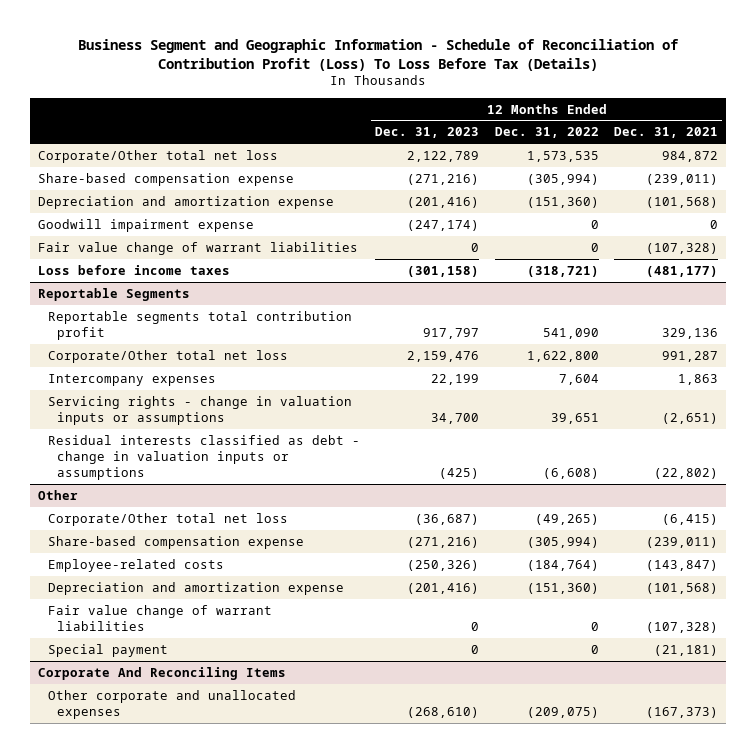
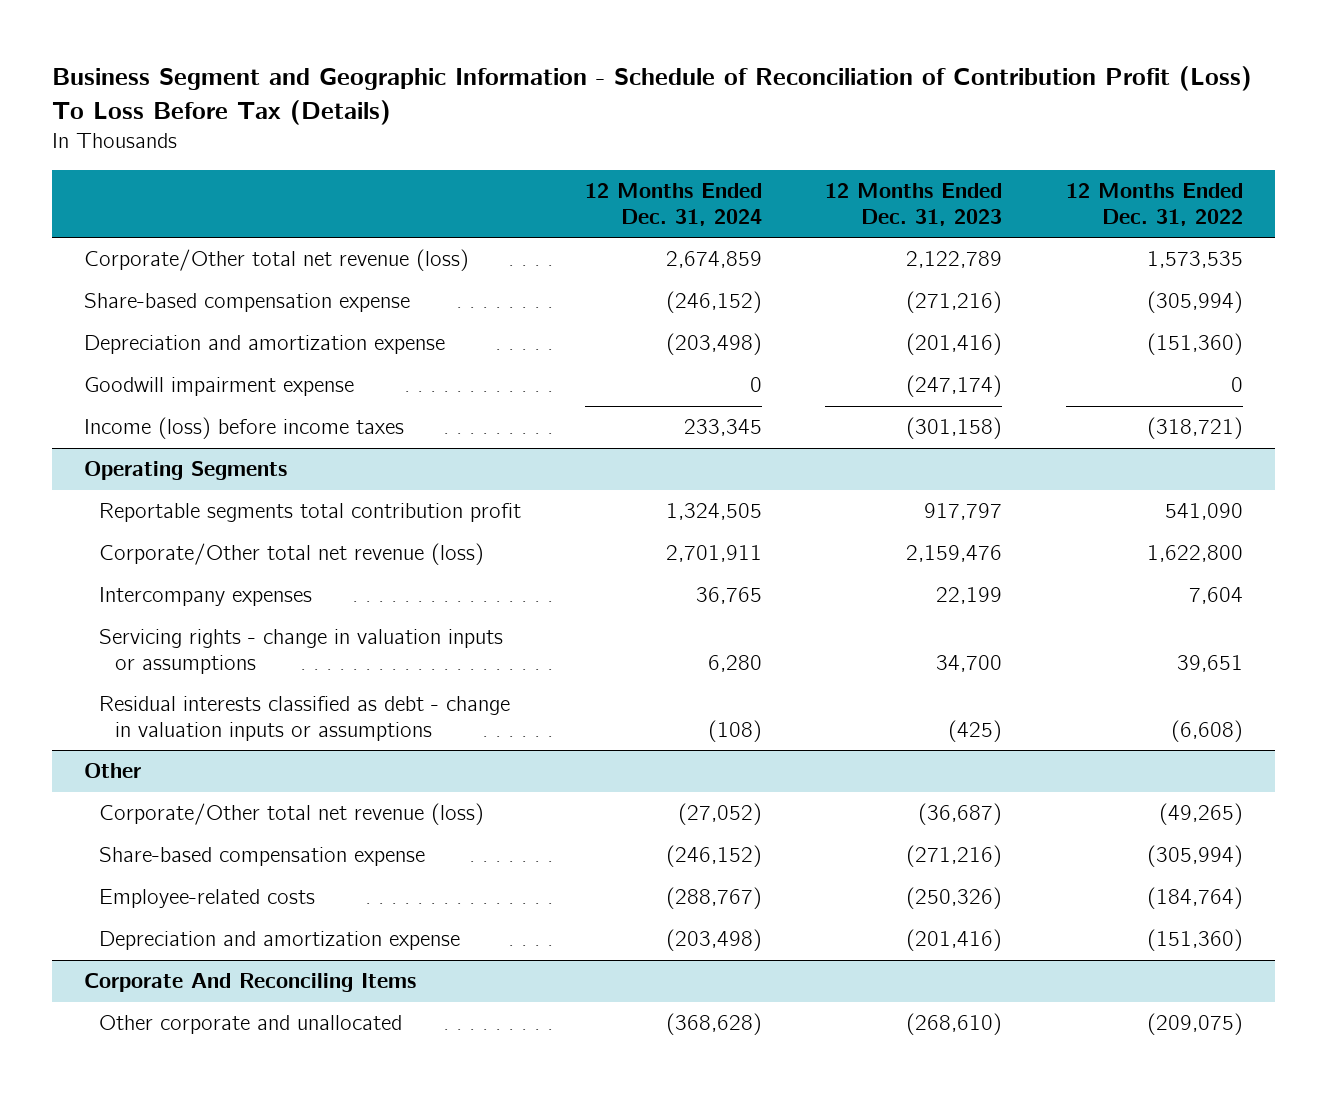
[613,127,718,139] Dec. 31, 2021 -> none
none -> [584,183,762,227] 12 Months Ended Dec. 31, 2024
[38,149,279,163] Corporate/Other total net loss -> [83,249,469,272] Corporate/Other total net revenue (loss)
[38,241,359,255] Fair value change of warrant liabilities -> none
[38,264,231,275] Loss before income taxes -> [83,417,404,440] Income (loss) before income taxes
[38,287,191,301] Reportable Segments -> [83,461,287,481] Operating Segments
[47,349,288,363] Corporate/Other total net loss -> [99,543,485,566] Corporate/Other total net revenue (loss)
[47,512,288,526] Corporate/Other total net loss -> [99,803,485,826] Corporate/Other total net revenue (loss)
[47,604,272,631] Fair value change of warrant liabilities -> none
[47,643,168,657] Special payment -> none
[47,689,296,719] Other corporate and unallocated expenses -> [99,1015,403,1035] Other corporate and unallocated

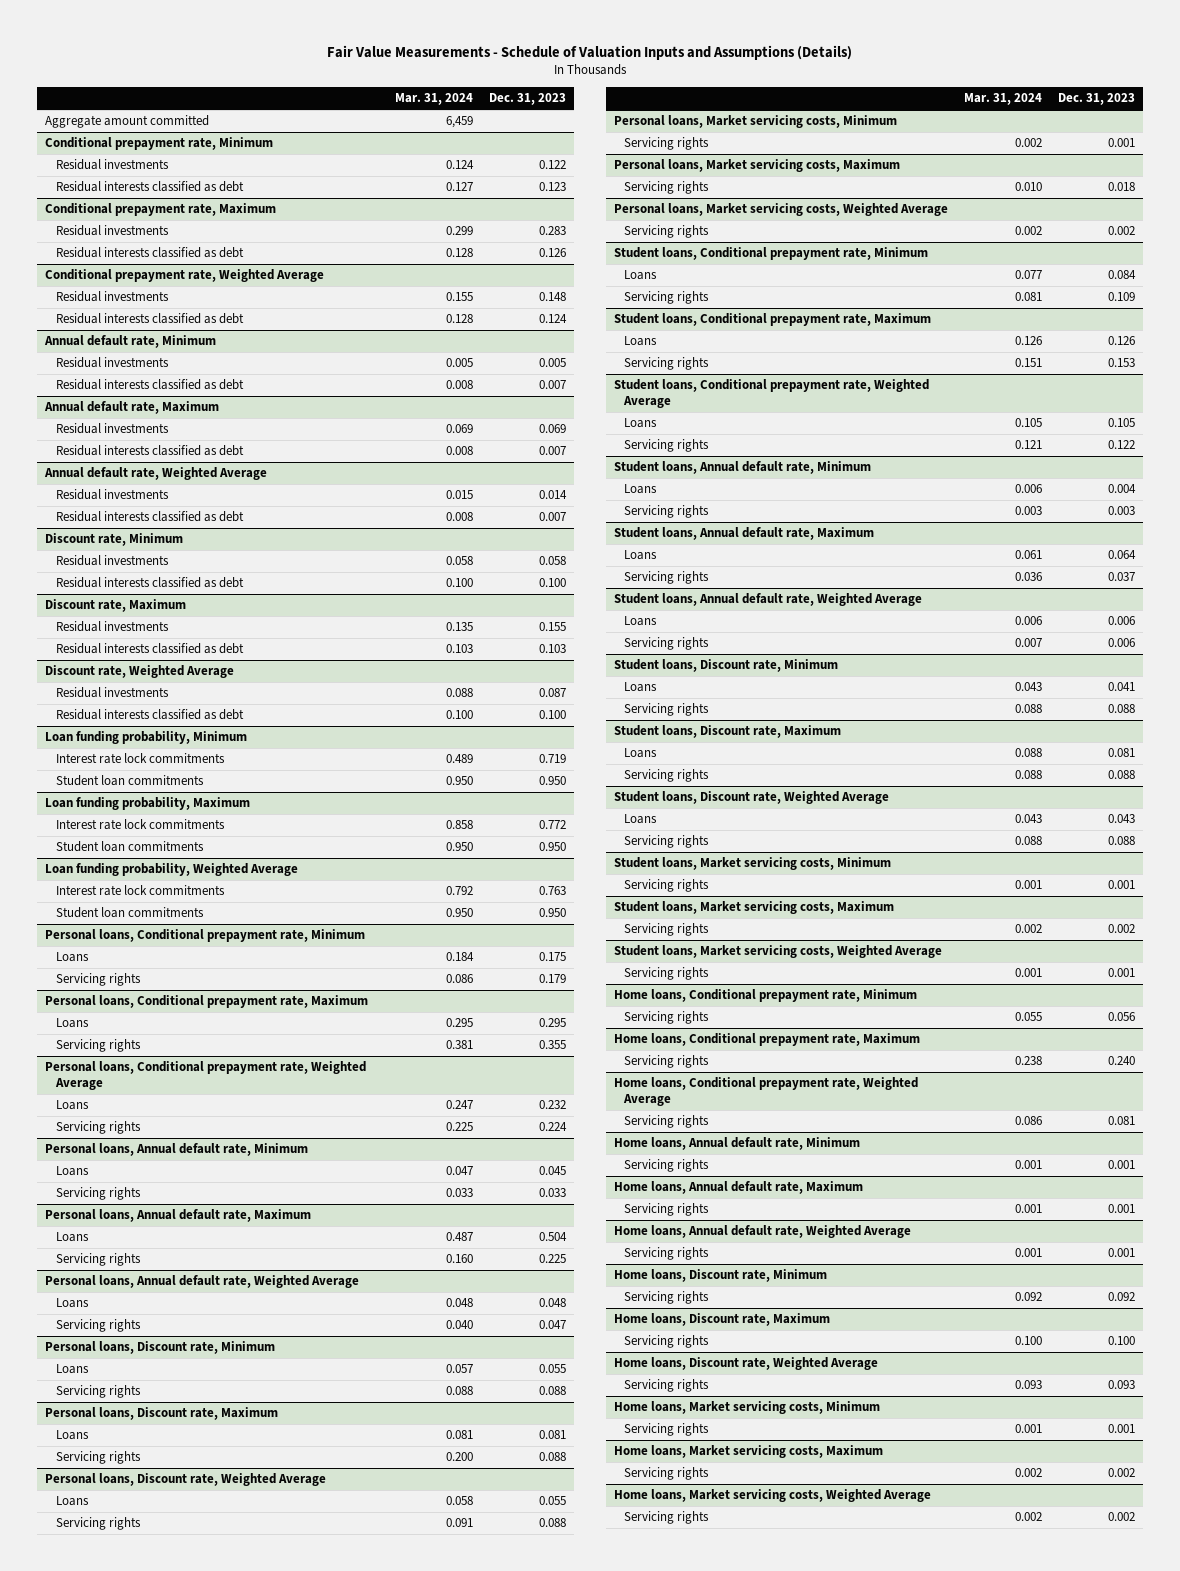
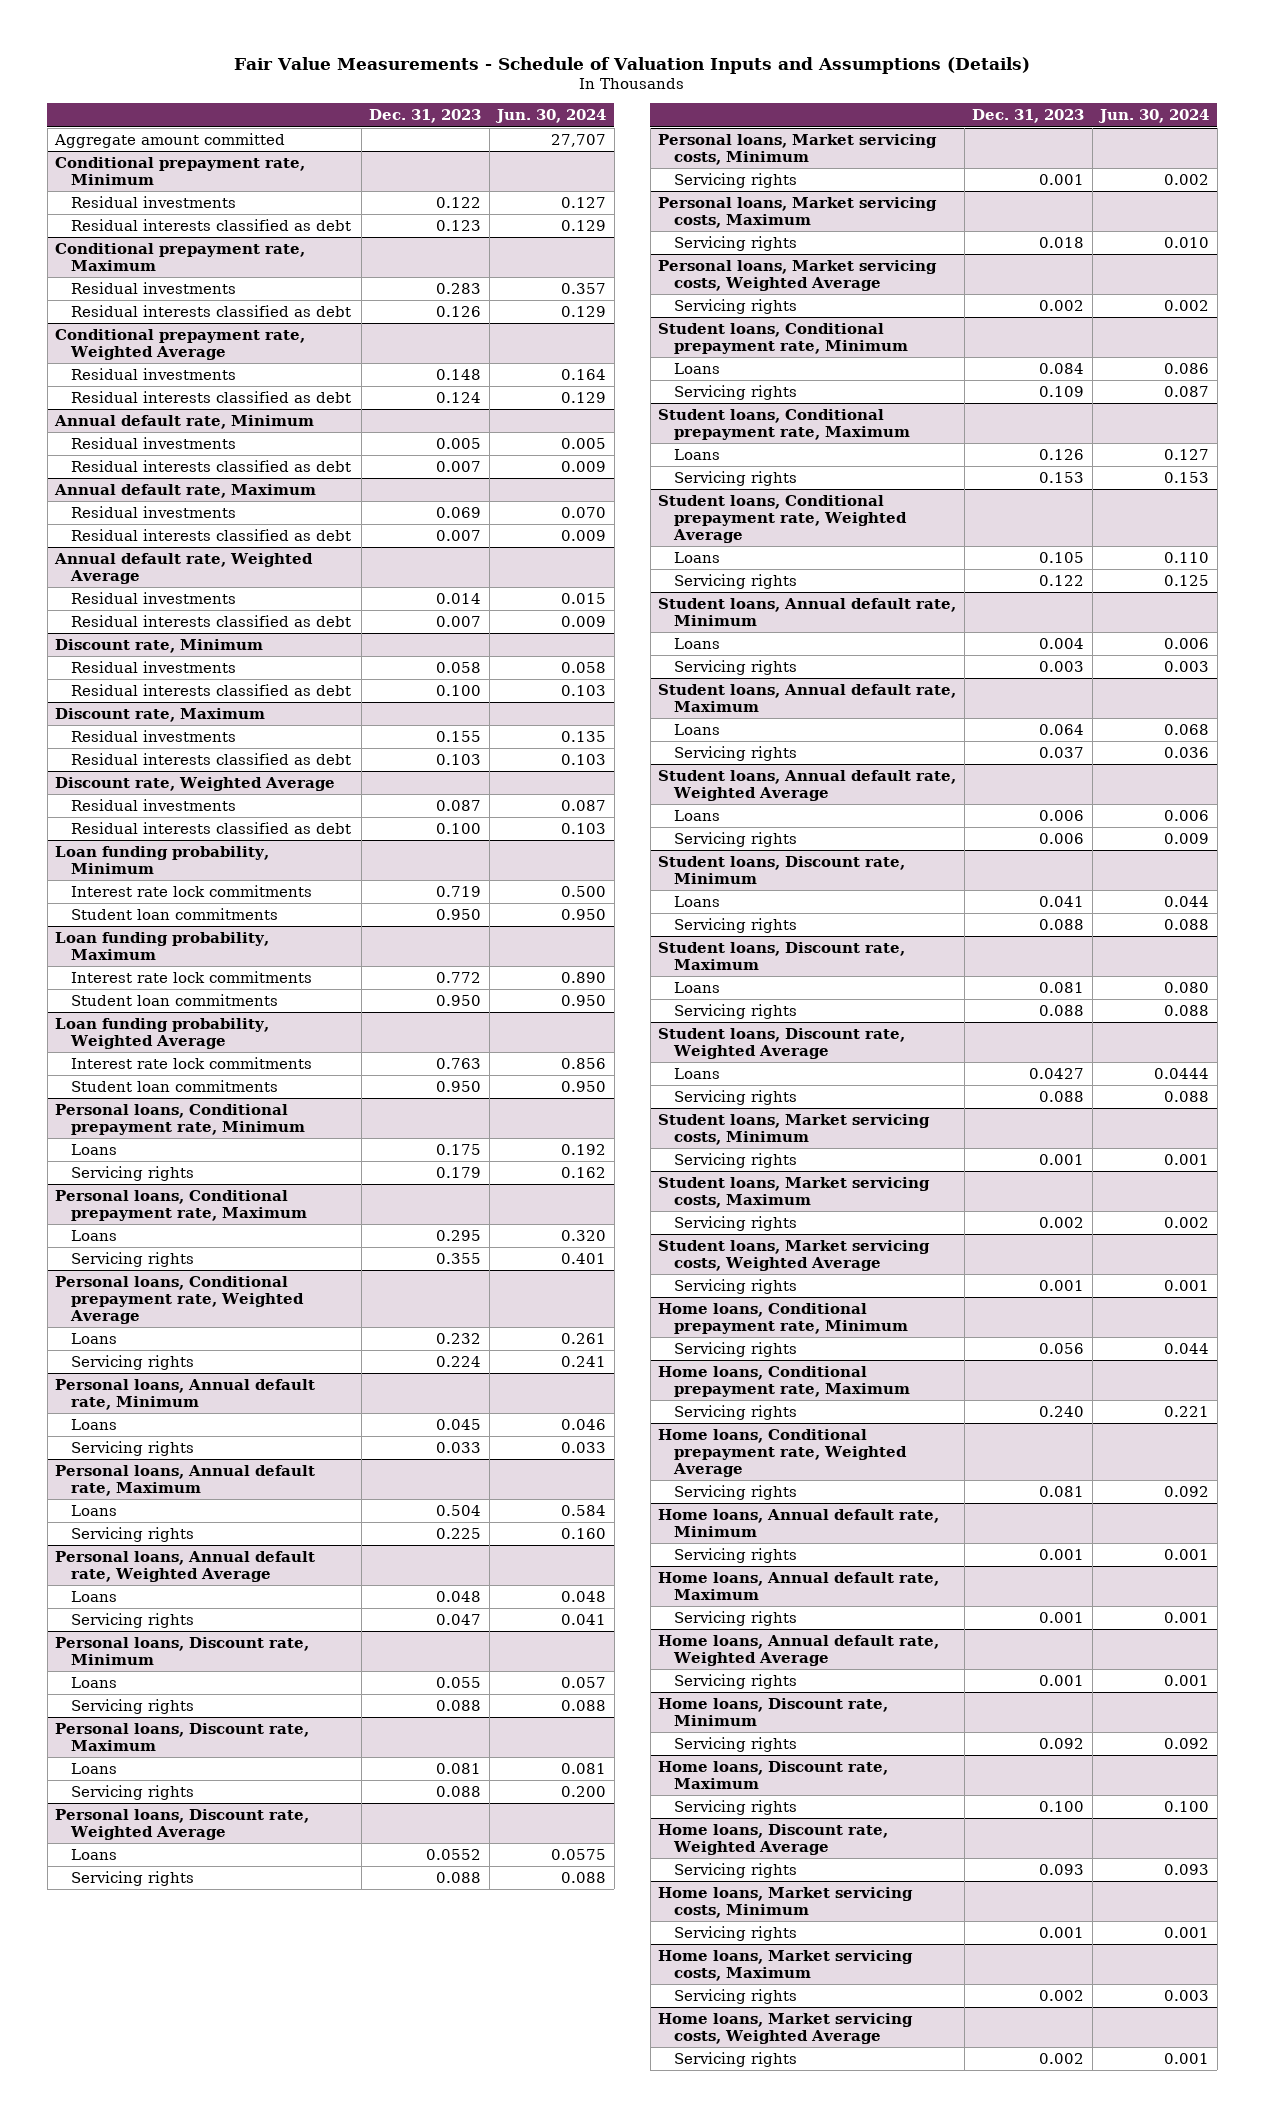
[395,93,474,106] Mar. 31, 2024 -> none
none -> [495,109,607,124] Jun. 30, 2024
[539,1496,567,1506] 0.055 -> [426,1848,482,1860] 0.0552
[1107,814,1135,824] 0.043 -> [1029,1067,1085,1079] 0.0427

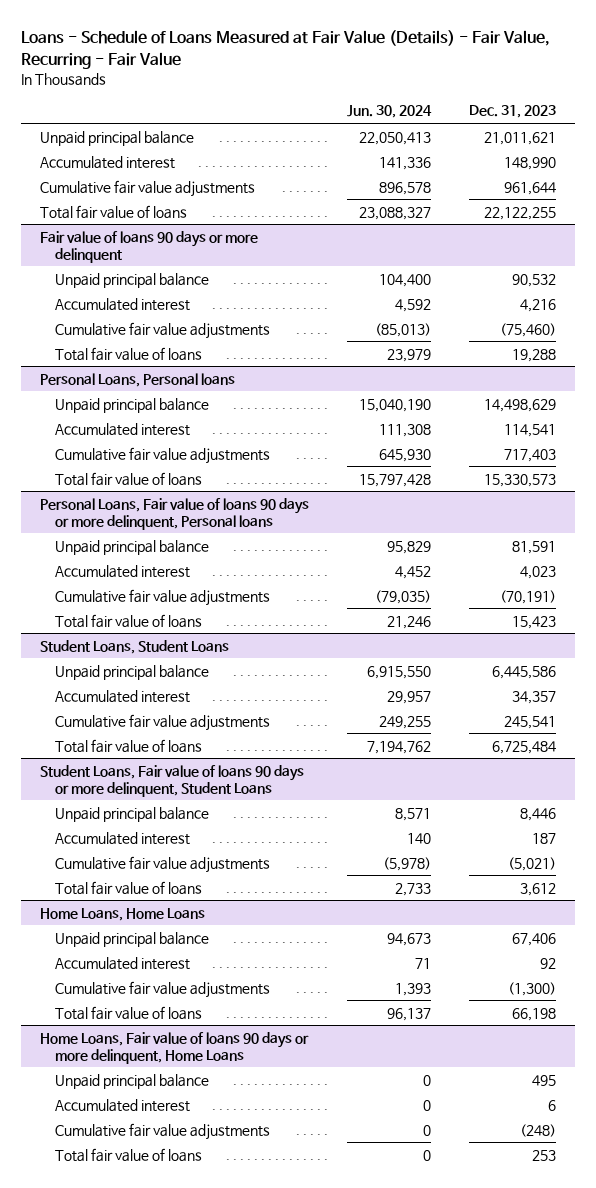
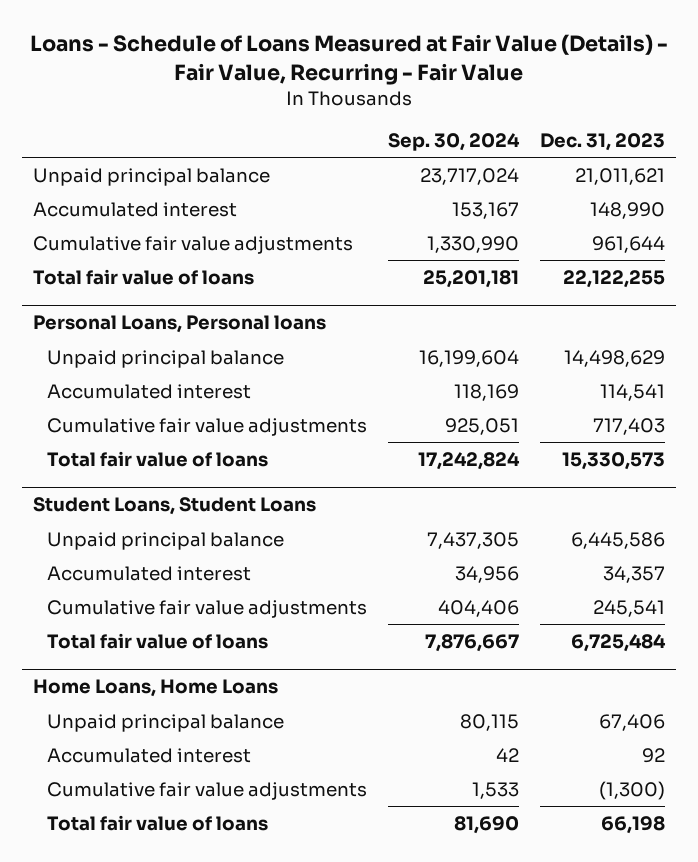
[346,105,432,119] Jun. 30, 2024 -> none
none -> [388,132,521,151] Sep. 30, 2024
[40,230,259,263] Fair value of loans 90 days or more delinquent -> none
[55,272,210,288] Unpaid principal balance -> none
[55,297,191,311] Accumulated interest -> none
[55,321,271,339] Cumulative fair value adjustments -> none
[55,346,203,361] Total fair value of loans -> none
[40,497,310,530] Personal Loans, Fair value of loans 90 days or more delinquent, Personal loans -> none
[55,539,210,555] Unpaid principal balance -> none
[55,564,191,578] Accumulated interest -> none
[55,588,271,606] Cumulative fair value adjustments -> none
[55,613,203,628] Total fair value of loans -> none
[40,764,305,797] Student Loans, Fair value of loans 90 days or more delinquent, Student Loans -> none
[55,806,210,822] Unpaid principal balance -> none
[55,831,191,845] Accumulated interest -> none
[55,855,271,873] Cumulative fair value adjustments -> none
[55,880,203,895] Total fair value of loans -> none
[40,1031,310,1064] Home Loans, Fair value of loans 90 days or more delinquent, Home Loans -> none
[55,1073,210,1089] Unpaid principal balance -> none
[55,1098,191,1112] Accumulated interest -> none
[55,1122,271,1140] Cumulative fair value adjustments -> none
[55,1147,203,1162] Total fair value of loans -> none

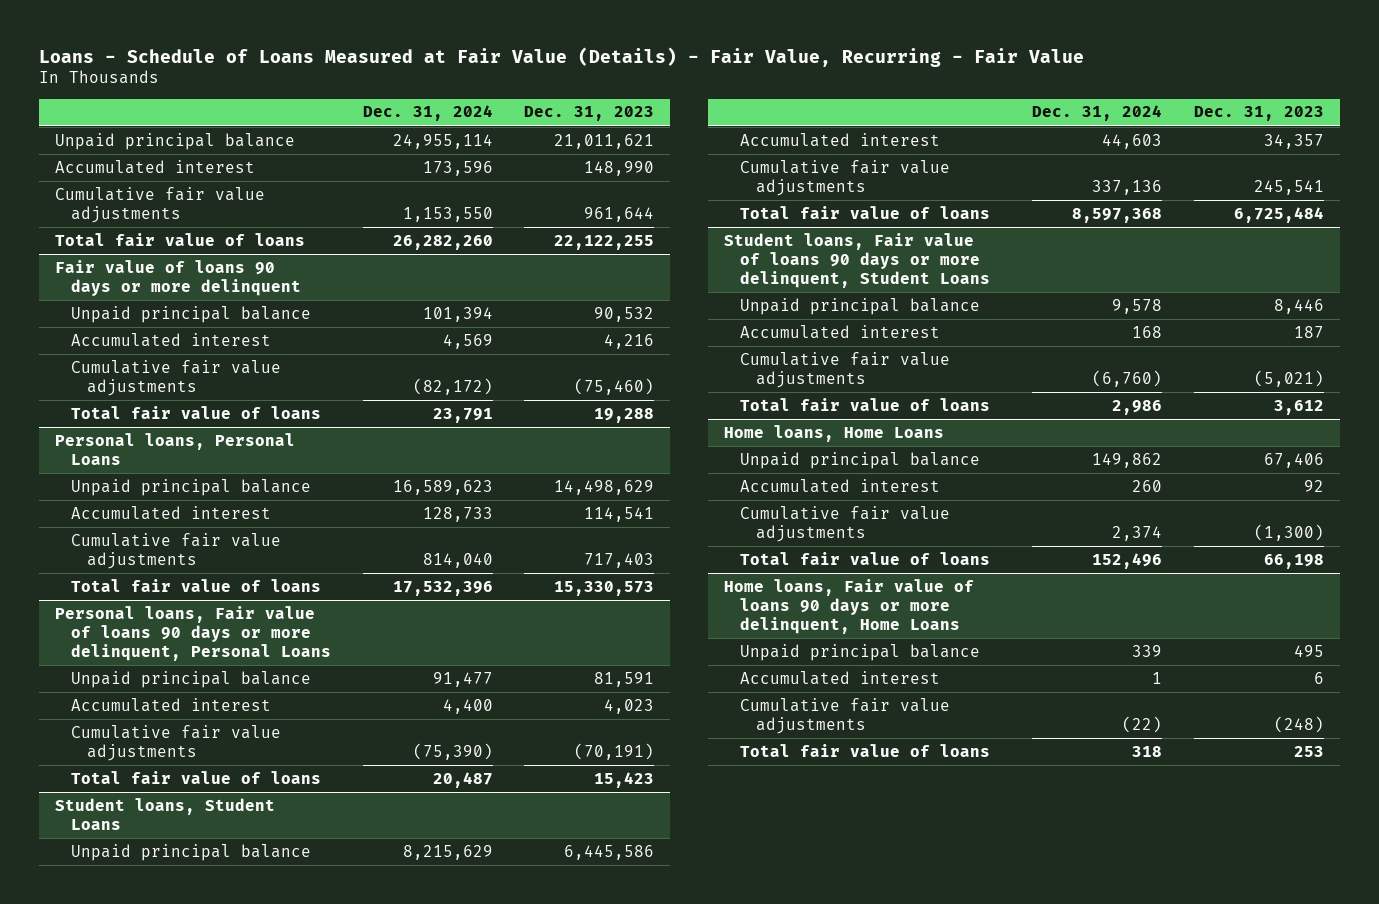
[388,132,521,151] Sep. 30, 2024 -> none
none -> [362,105,493,122] Dec. 31, 2024
none -> [54,259,301,296] Fair value of loans 90 days or more delinquent
none -> [70,305,311,323] Unpaid principal balance
none -> [70,332,271,347] Accumulated interest
none -> [70,359,281,396] Cumulative fair value adjustments
none -> [70,405,321,419] Total fair value of loans
[32,315,326,334] Personal Loans, Personal loans -> [54,432,295,465] Personal loans, Personal Loans
none -> [54,605,331,661] Personal loans, Fair value of loans 90 days or more delinquent, Personal Loans
none -> [70,670,311,688] Unpaid principal balance
none -> [70,697,271,712] Accumulated interest
none -> [70,724,281,761] Cumulative fair value adjustments
none -> [70,770,321,784] Total fair value of loans
[32,497,316,516] Student Loans, Student Loans -> [54,797,275,830] Student loans, Student Loans
none -> [724,232,991,288] Student loans, Fair value of loans 90 days or more delinquent, Student Loans
none -> [740,297,981,315] Unpaid principal balance
none -> [740,324,941,339] Accumulated interest
none -> [740,351,951,388] Cumulative fair value adjustments
none -> [740,397,991,411] Total fair value of loans
[32,679,278,698] Home Loans, Home Loans -> [724,424,945,442] Home loans, Home Loans
none -> [724,578,975,634] Home loans, Fair value of loans 90 days or more delinquent, Home Loans
none -> [740,643,981,661] Unpaid principal balance
none -> [740,670,941,685] Accumulated interest
none -> [740,697,951,734] Cumulative fair value adjustments
none -> [740,743,991,757] Total fair value of loans

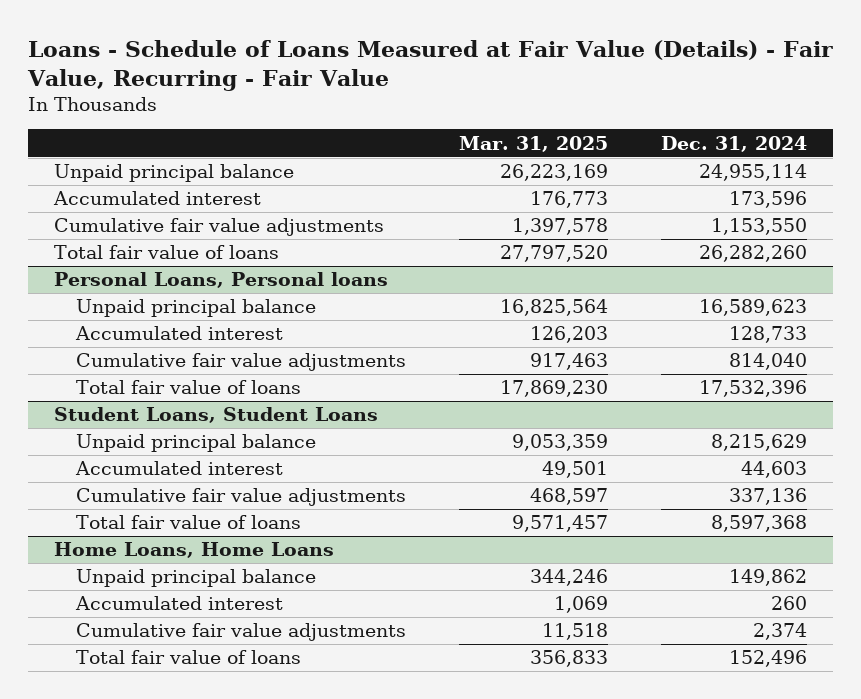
[524,106,655,122] Dec. 31, 2023 -> none
none -> [459,135,609,152] Mar. 31, 2025
[54,259,301,296] Fair value of loans 90 days or more delinquent -> none
[70,305,311,323] Unpaid principal balance -> none
[70,332,271,347] Accumulated interest -> none
[70,359,281,396] Cumulative fair value adjustments -> none
[70,405,321,419] Total fair value of loans -> none
[54,432,295,465] Personal loans, Personal Loans -> [54,272,389,289] Personal Loans, Personal loans
[54,605,331,661] Personal loans, Fair value of loans 90 days or more delinquent, Personal Loans -> none
[70,670,311,688] Unpaid principal balance -> none
[70,697,271,712] Accumulated interest -> none
[70,724,281,761] Cumulative fair value adjustments -> none
[70,770,321,784] Total fair value of loans -> none
[54,797,275,830] Student loans, Student Loans -> [54,407,379,424] Student Loans, Student Loans
[724,232,991,288] Student loans, Fair value of loans 90 days or more delinquent, Student Loans -> none
[740,297,981,315] Unpaid principal balance -> none
[740,324,941,339] Accumulated interest -> none
[740,351,951,388] Cumulative fair value adjustments -> none
[740,397,991,411] Total fair value of loans -> none
[724,424,945,442] Home loans, Home Loans -> [54,542,335,559] Home Loans, Home Loans
[724,578,975,634] Home loans, Fair value of loans 90 days or more delinquent, Home Loans -> none
[740,643,981,661] Unpaid principal balance -> none
[740,670,941,685] Accumulated interest -> none
[740,697,951,734] Cumulative fair value adjustments -> none
[740,743,991,757] Total fair value of loans -> none

